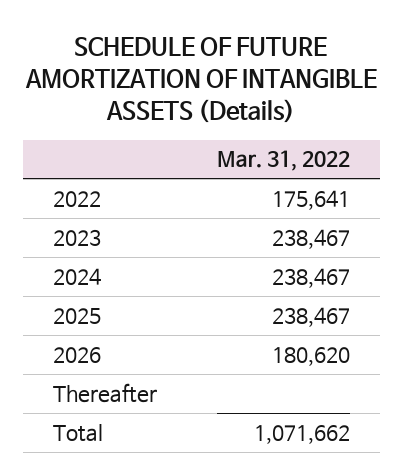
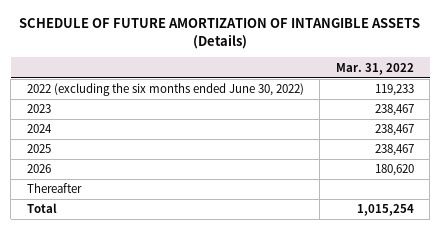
[52,190,101,207] 2022 -> none
none -> [26,83,304,97] 2022 (excluding the six months ended June 30, 2022)
[253,424,350,444] 1,071,662 -> [356,204,414,217] 1,015,254

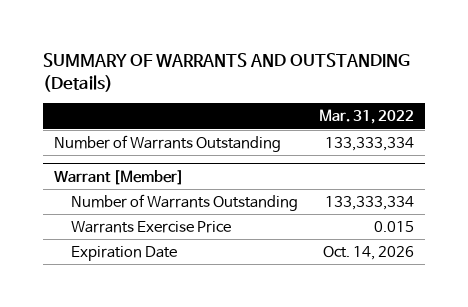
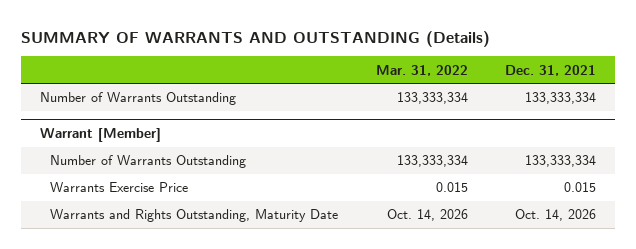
none -> [505,64,597,76] Dec. 31, 2021
[70,246,177,262] Expiration Date -> [50,209,339,223] Warrants and Rights Outstanding, Maturity Date

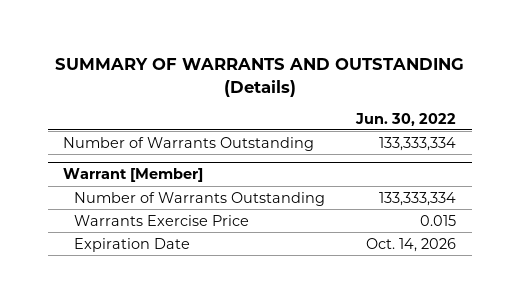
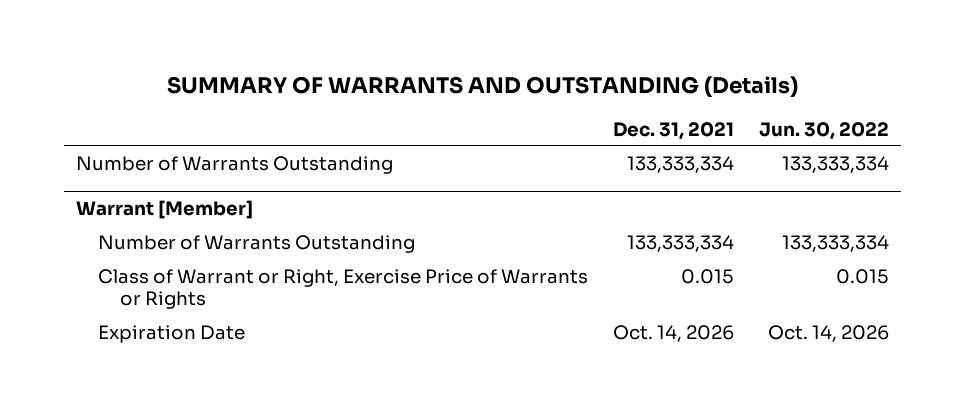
none -> [613,121,735,140] Dec. 31, 2021
[74,214,250,226] Warrants Exercise Price -> [98,268,589,310] Class of Warrant or Right, Exercise Price of Warrants or Rights

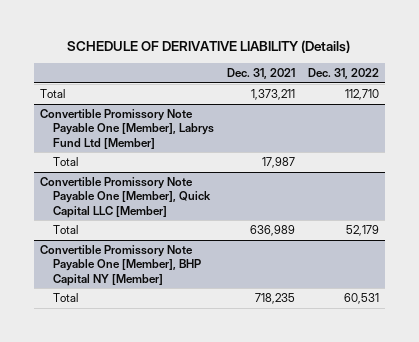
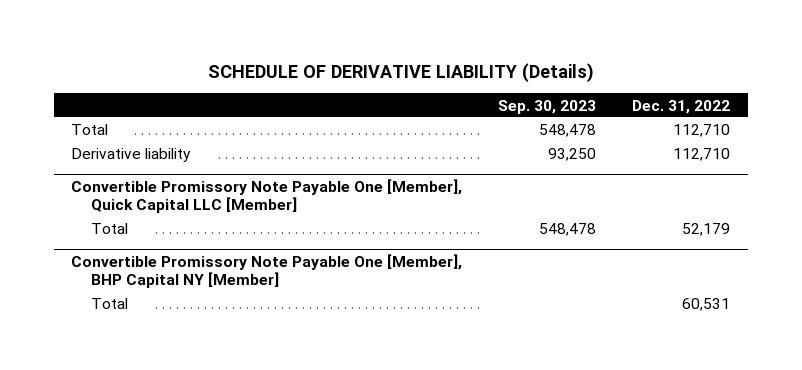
[226,68,295,80] Dec. 31, 2021 -> none
none -> [498,99,597,114] Sep. 30, 2023
[40,109,214,149] Convertible Promissory Note Payable One [Member], Labrys Fund Ltd [Member] -> none
[52,157,78,167] Total -> none
none -> [71,148,192,163] Derivative liability

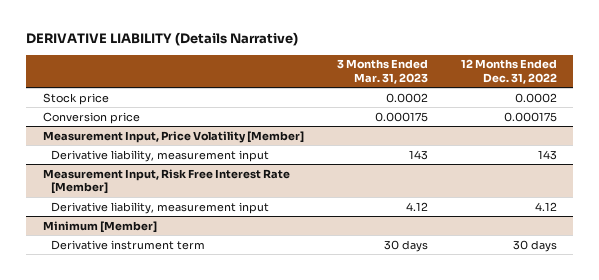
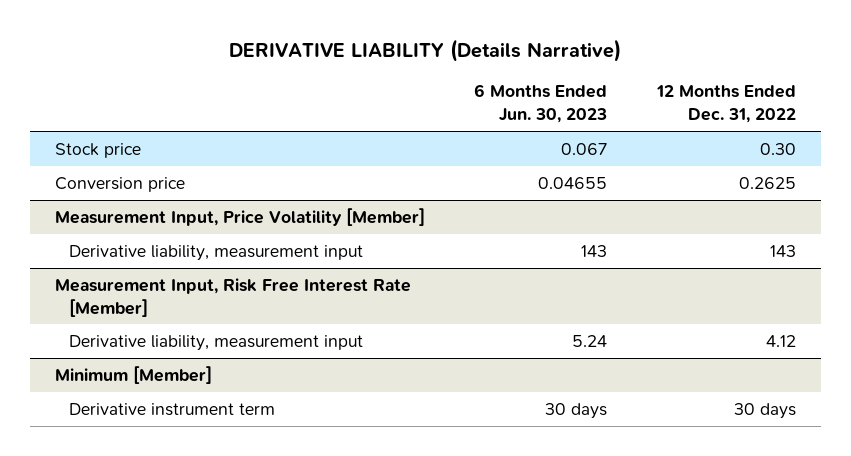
[336,59,428,84] 3 Months Ended Mar. 31, 2023 -> none
none -> [474,84,608,124] 6 Months Ended Jun. 30, 2023
[514,92,557,103] 0.0002 -> [759,142,796,155] 0.30
[503,111,557,122] 0.000175 -> [738,176,796,189] 0.2625

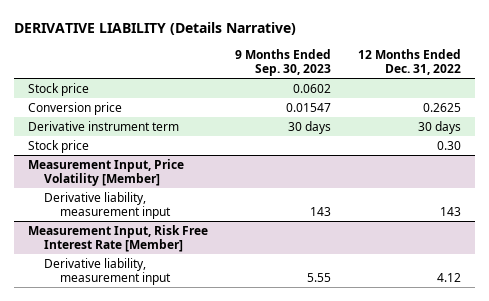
[474,84,608,124] 6 Months Ended Jun. 30, 2023 -> none
none -> [234,48,331,77] 9 Months Ended Sep. 30, 2023
none -> [27,82,89,96] Stock price
none -> [27,120,179,131] Derivative instrument term
[54,142,141,158] Stock price -> [27,139,89,153] Stock price
[54,365,212,384] Minimum [Member] -> none
[68,402,275,416] Derivative instrument term -> none

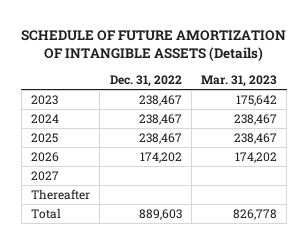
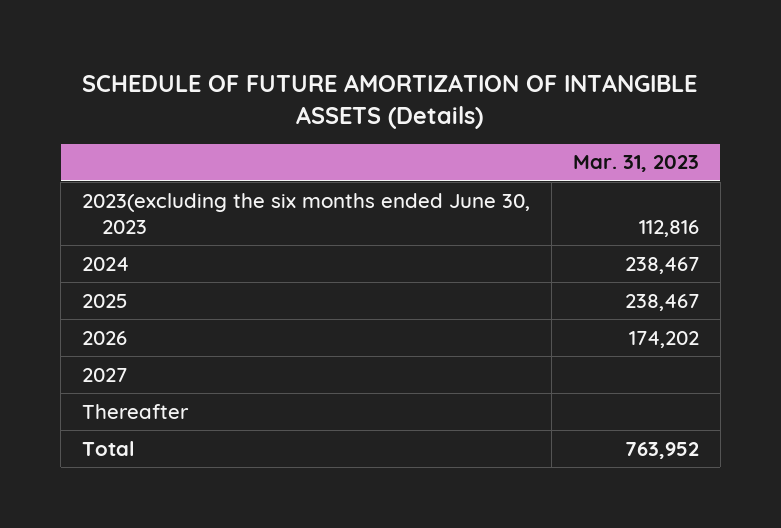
[109,74,182,87] Dec. 31, 2022 -> none
[31,94,59,105] 2023 -> none
none -> [82,192,531,234] 2023(excluding the six months ended June 30, 2023
[233,208,278,220] 826,778 -> [624,441,699,459] 763,952

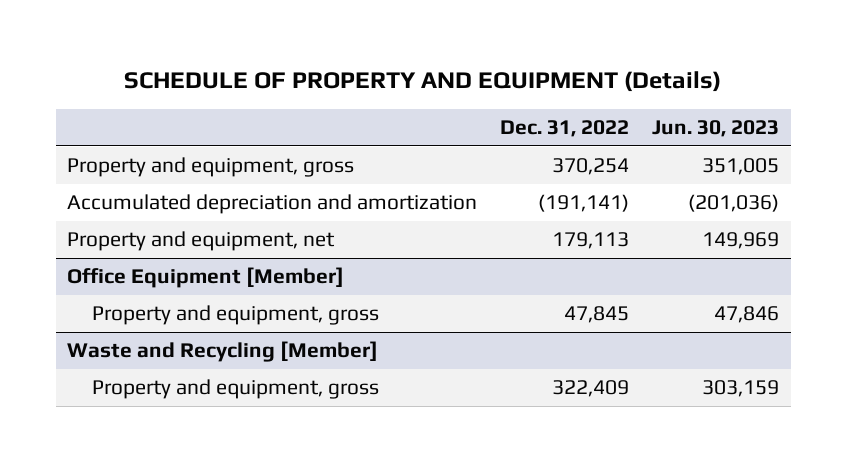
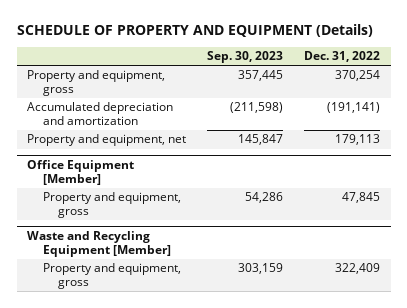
[652,120,780,138] Jun. 30, 2023 -> none
none -> [207,51,284,64] Sep. 30, 2023
[67,341,379,363] Waste and Recycling [Member] -> [27,231,171,258] Waste and Recycling Equipment [Member]

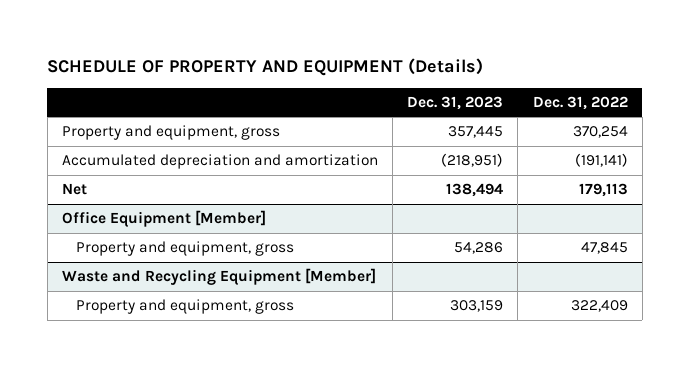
[207,51,284,64] Sep. 30, 2023 -> none
none -> [407,95,504,110] Dec. 31, 2023
[27,134,187,147] Property and equipment, net -> [62,183,88,196] Net

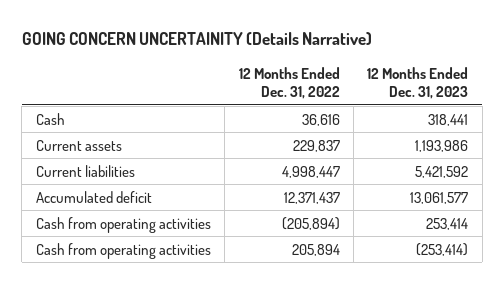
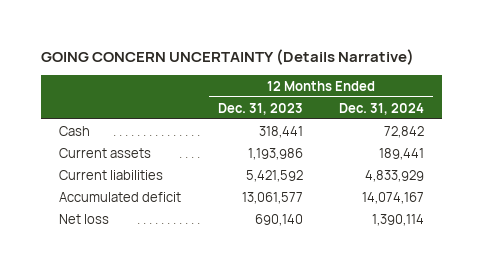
[21,32,372,46] GOING CONCERN UNCERTAINITY (Details Narrative) -> [41,48,415,65] GOING CONCERN UNCERTAINTY (Details Narrative)
[238,66,340,99] 12 Months Ended Dec. 31, 2022 -> none
none -> [338,102,424,115] Dec. 31, 2024
[35,216,211,233] Cash from operating activities -> none
[35,242,211,259] Cash from operating activities -> none
none -> [59,213,110,224] Net loss

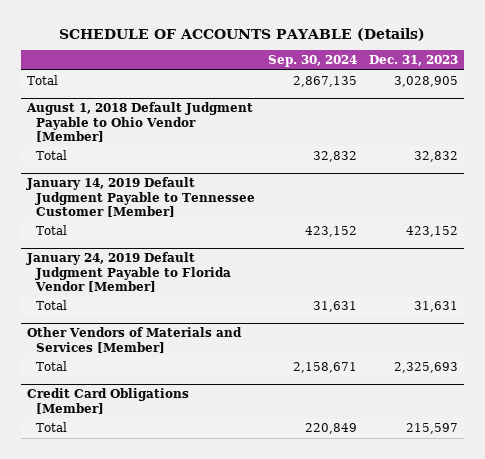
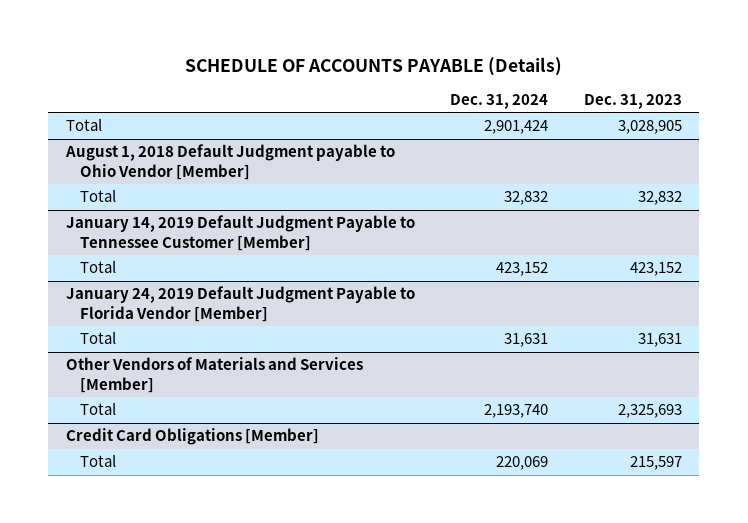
[267,55,357,68] Sep. 30, 2024 -> none
none -> [450,94,549,110] Dec. 31, 2024
[25,102,253,142] August 1, 2018 Default Judgment Payable to Ohio Vendor [Member] -> [64,144,395,180] August 1, 2018 Default Judgment payable to Ohio Vendor [Member]

